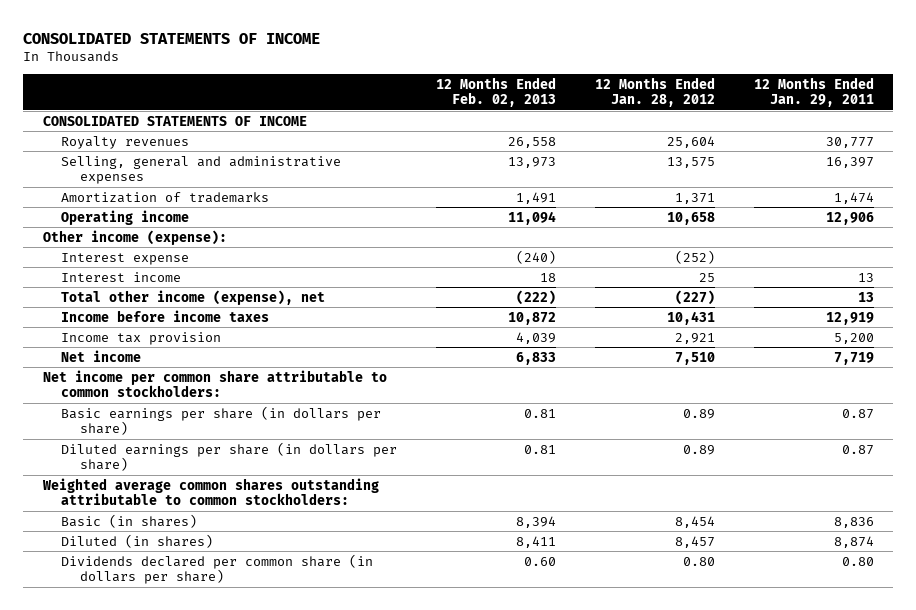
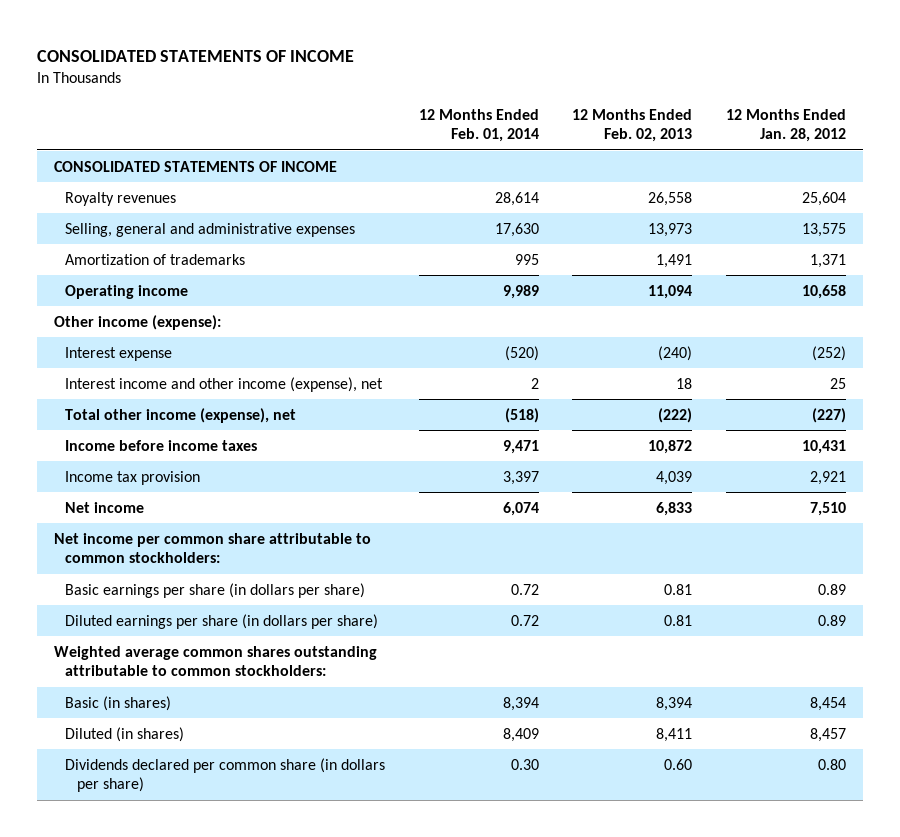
[753,76,874,108] 12 Months Ended Jan. 29, 2011 -> none
none -> [418,108,539,143] 12 Months Ended Feb. 01, 2014
[61,271,182,282] Interest income -> [65,376,384,392] Interest income and other income (expense), net

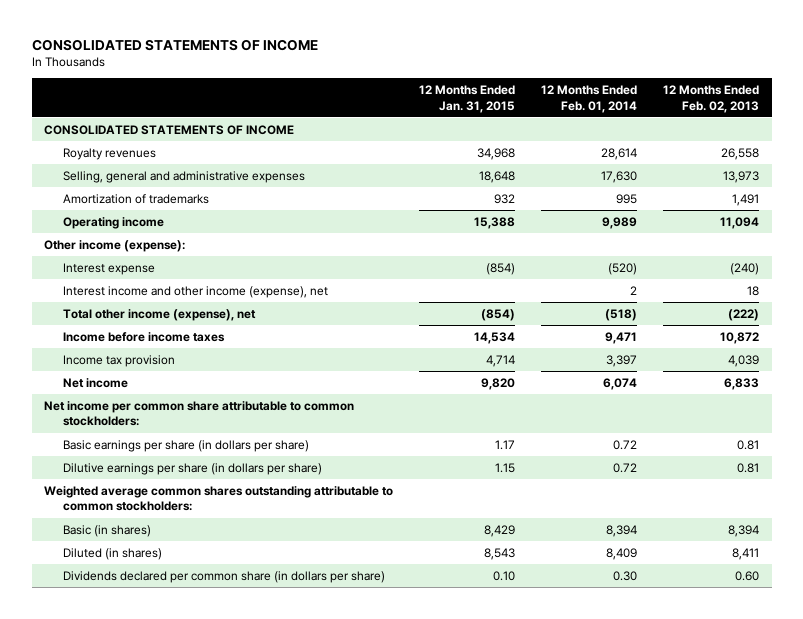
[725,108,846,143] 12 Months Ended Jan. 28, 2012 -> none
none -> [419,85,516,113] 12 Months Ended Jan. 31, 2015
[65,613,379,629] Diluted earnings per share (in dollars per share) -> [63,462,323,475] Dilutive earnings per share (in dollars per share)

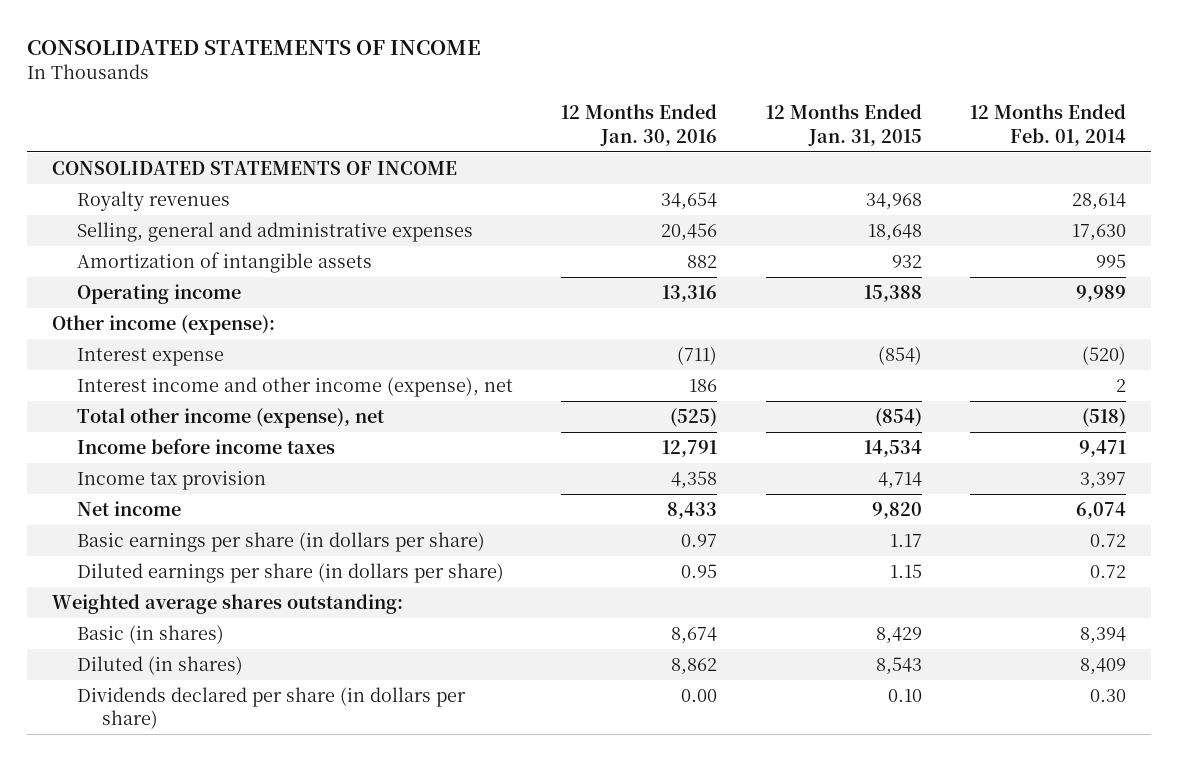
[662,85,759,113] 12 Months Ended Feb. 02, 2013 -> none
none -> [561,104,718,146] 12 Months Ended Jan. 30, 2016
[63,193,210,204] Amortization of trademarks -> [76,251,372,273] Amortization of intangible assets
[44,400,355,427] Net income per common share attributable to common stockholders: -> none
[63,462,323,475] Dilutive earnings per share (in dollars per share) -> [76,562,504,583] Diluted earnings per share (in dollars per share)
[44,485,394,512] Weighted average common shares outstanding attributable to common stockholders: -> [51,593,403,614] Weighted average shares outstanding:
[63,570,386,583] Dividends declared per common share (in dollars per share) -> [76,686,466,730] Dividends declared per share (in dollars per share)

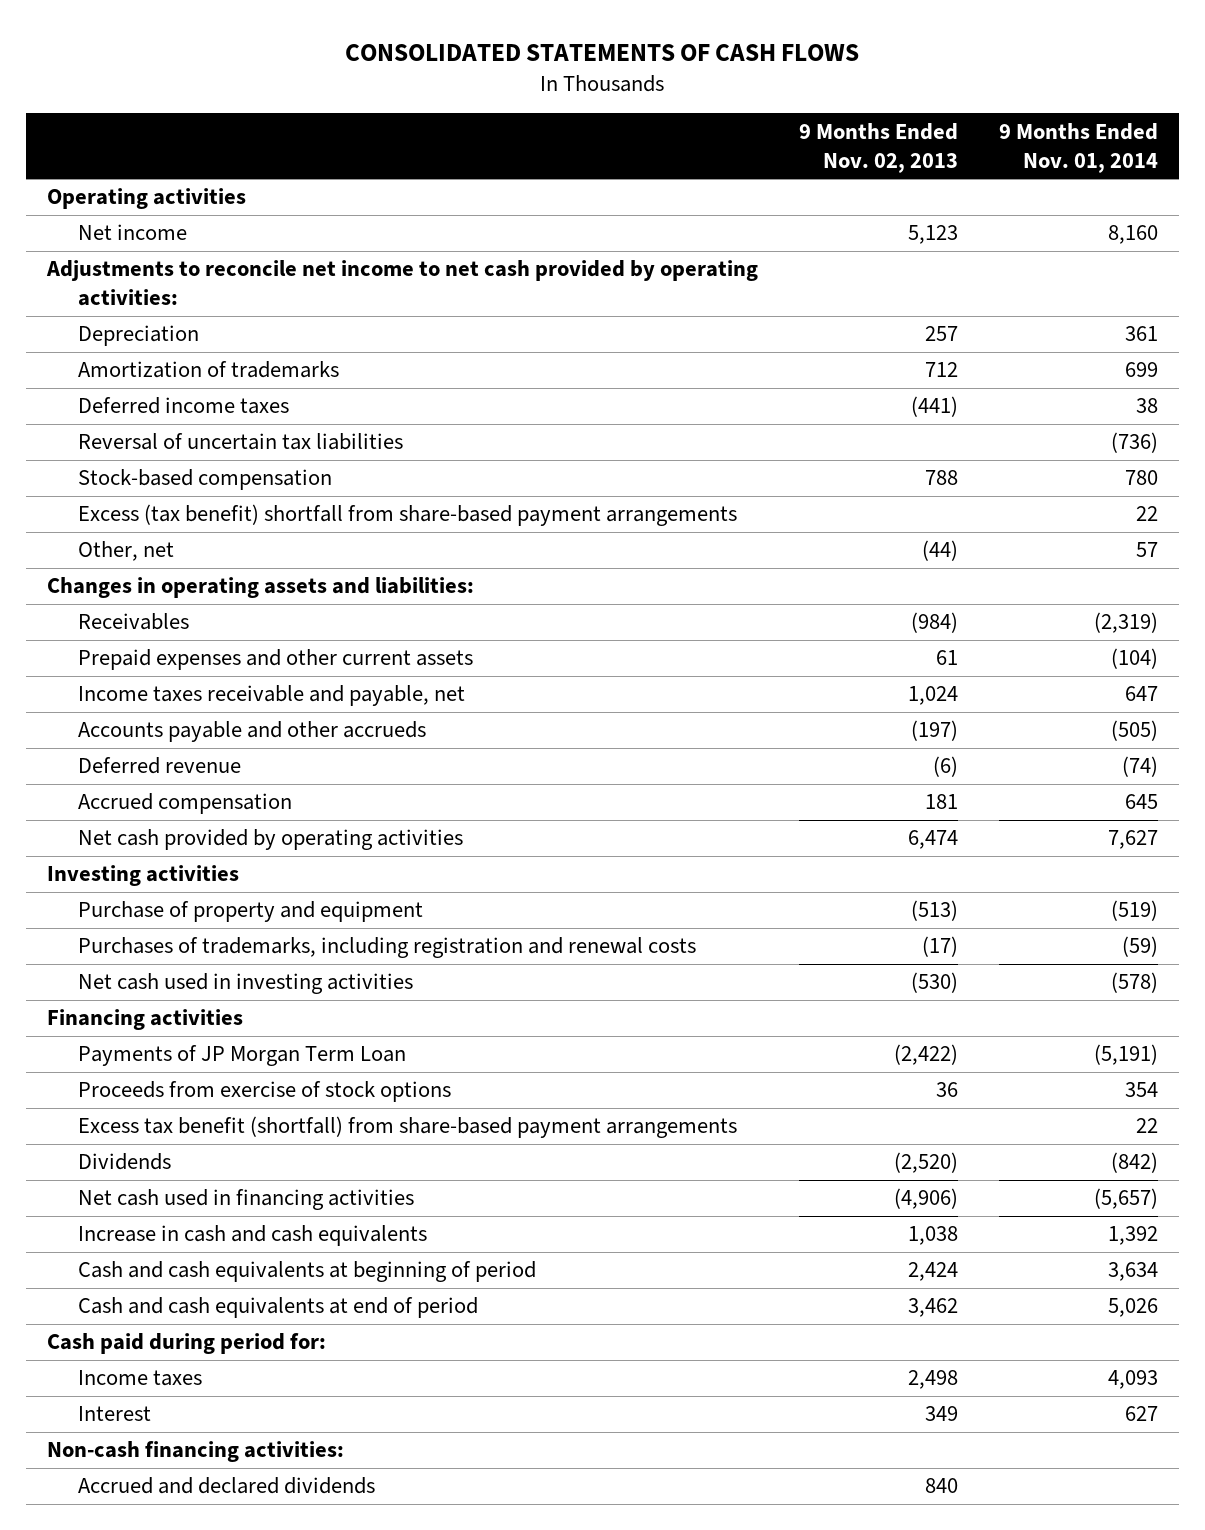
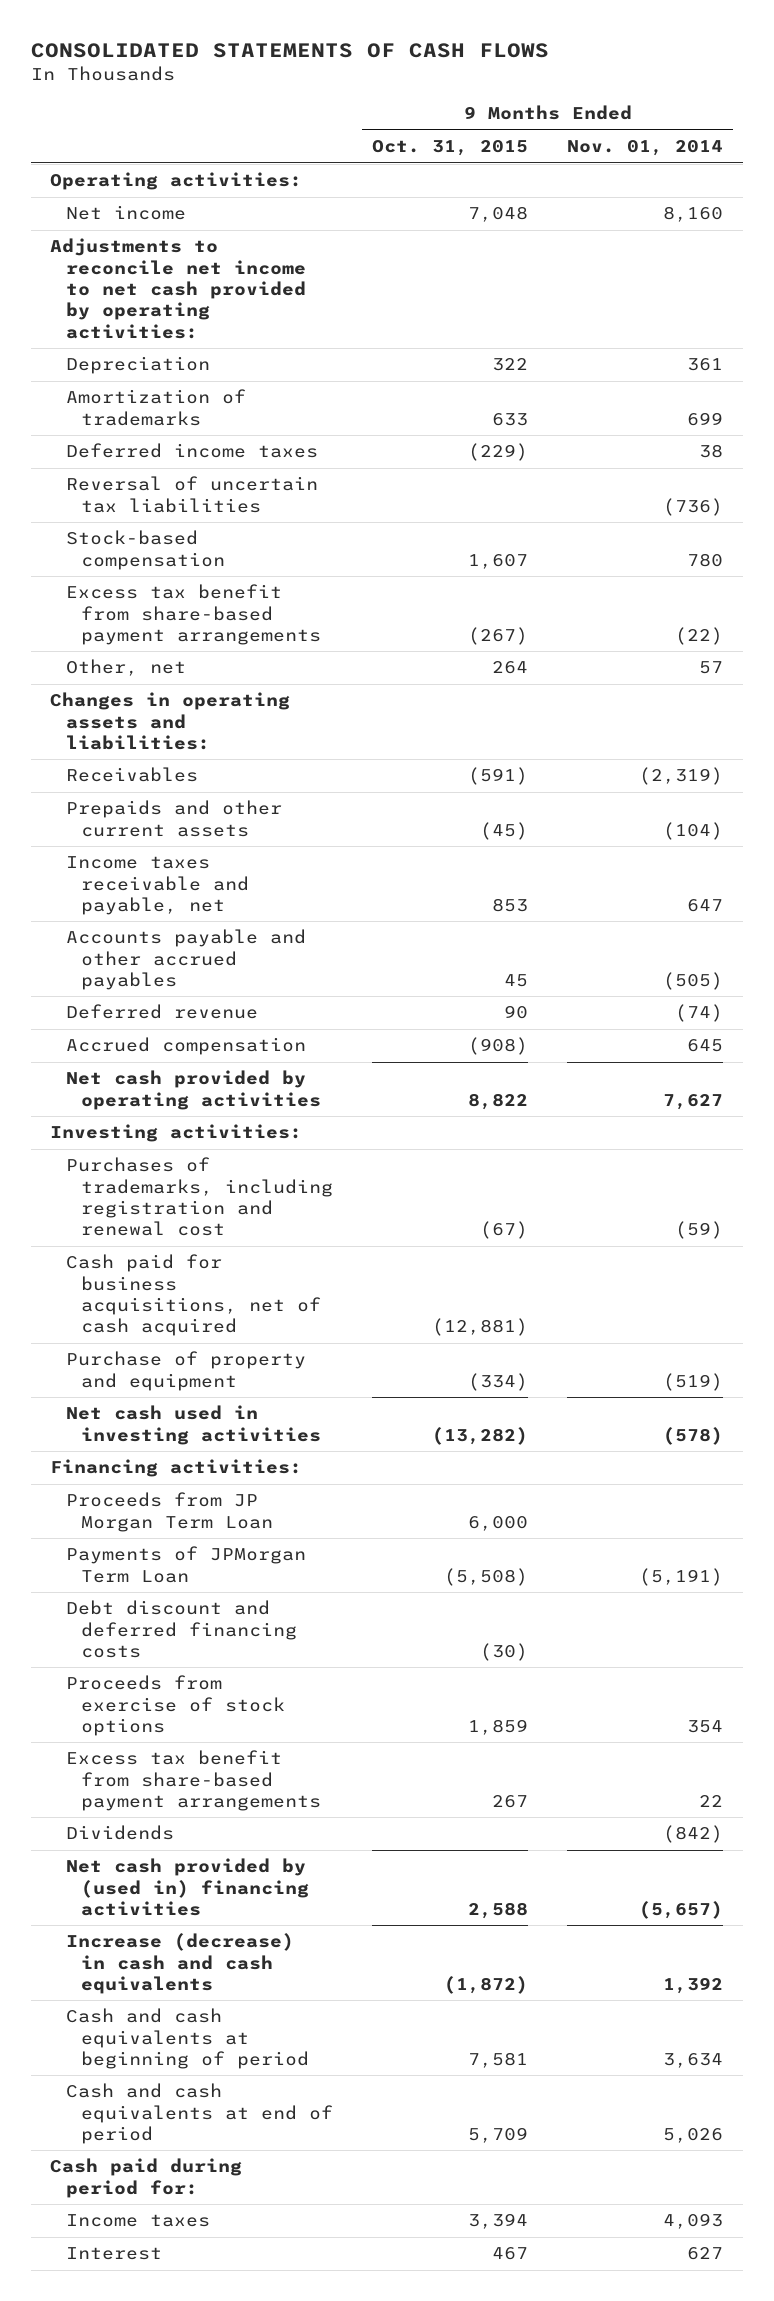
[798,122,958,173] 9 Months Ended Nov. 02, 2013 -> none
none -> [372,140,529,157] Oct. 31, 2015
[46,188,246,210] Operating activities -> [50,172,303,191] Operating activities:
[77,504,737,527] Excess (tax benefit) shortfall from share-based payment arrangements -> [65,584,321,646] Excess tax benefit from share-based payment arrangements
[1135,506,1158,522] 22 -> [675,627,724,646] (22)
[77,649,473,671] Prepaid expenses and other current assets -> [65,800,282,837] Prepaids and other current assets
[77,721,426,743] Accounts payable and other accrueds -> [65,929,306,991] Accounts payable and other accrued payables
[46,865,239,887] Investing activities -> [50,1124,303,1143] Investing activities:
none -> [65,1157,333,1237] Purchases of trademarks, including registration and renewal cost
none -> [65,1254,321,1337] Cash paid for business acquisitions, net of cash acquired
[77,937,696,959] Purchases of trademarks, including registration and renewal costs -> none
[46,1009,243,1031] Financing activities -> [50,1459,303,1478] Financing activities:
none -> [65,1492,273,1532] Proceeds from JP Morgan Term Loan
[77,1045,406,1067] Payments of JP Morgan Term Loan -> [65,1546,306,1583] Payments of JPMorgan Term Loan
none -> [65,1600,297,1659] Debt discount and deferred financing costs
[77,1116,737,1139] Excess tax benefit (shortfall) from share-based payment arrangements -> [65,1750,321,1812] Excess tax benefit from share-based payment arrangements
[77,1189,414,1211] Net cash used in financing activities -> [65,1858,309,1917] Net cash provided by (used in) financing activities
[77,1225,427,1247] Increase in cash and cash equivalents -> [65,1933,294,1995] Increase (decrease) in cash and cash equivalents
[46,1441,344,1463] Non-cash financing activities: -> none
[77,1477,375,1495] Accrued and declared dividends -> none

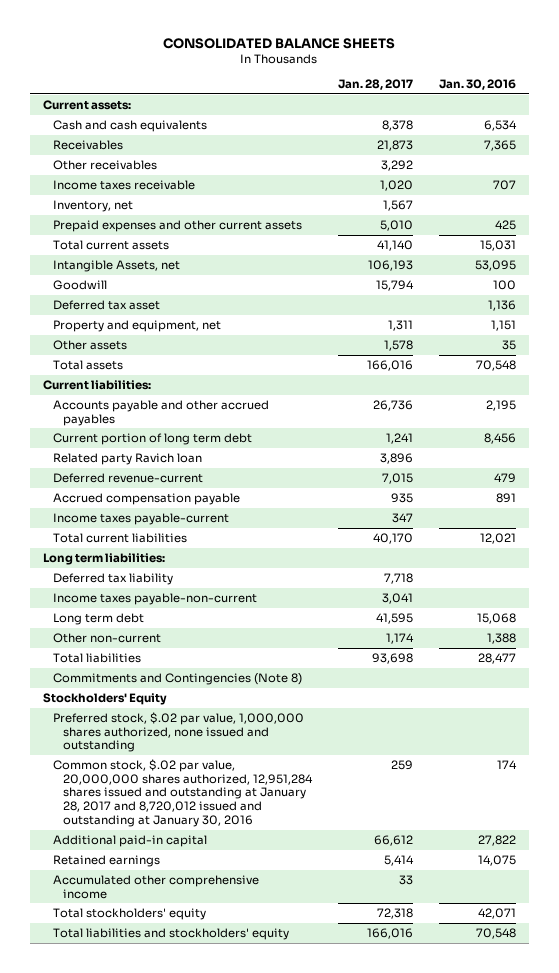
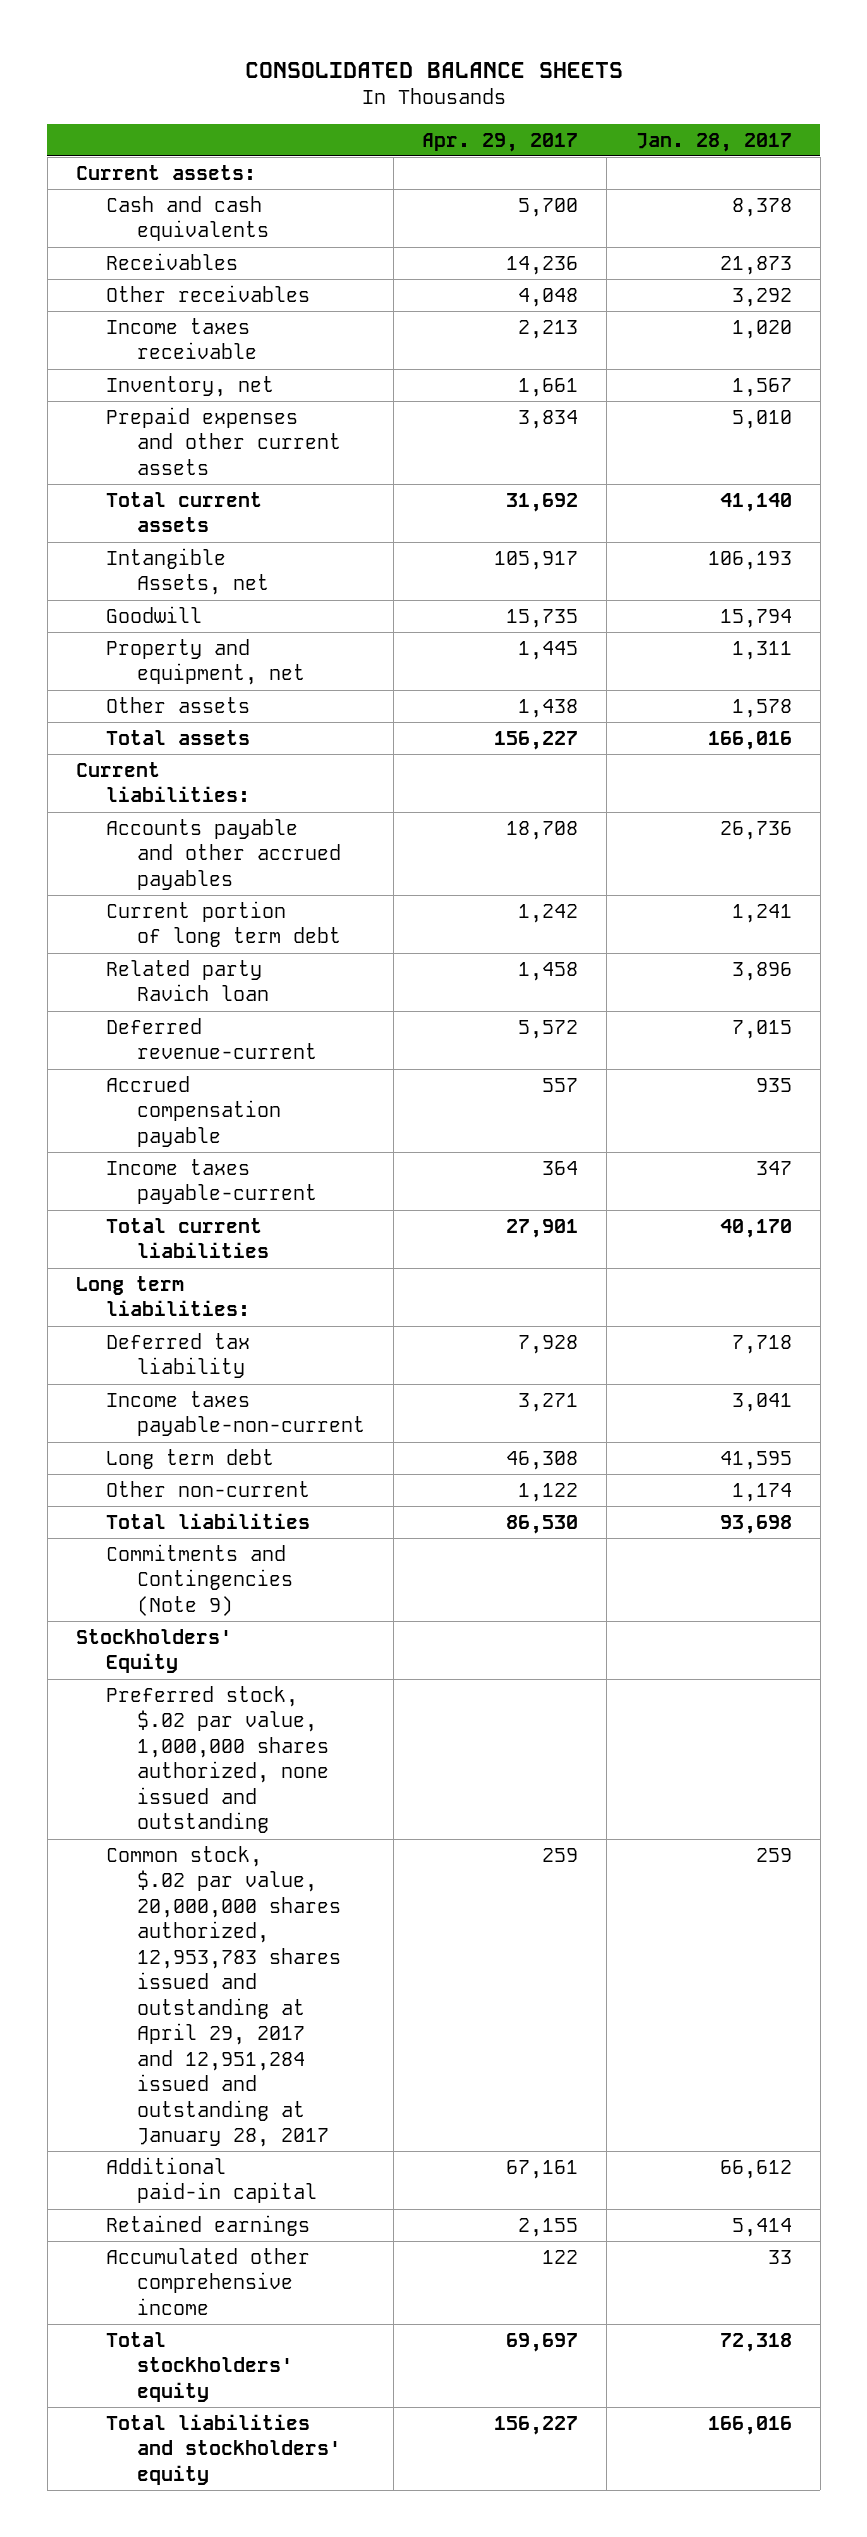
[439,79,517,91] Jan. 30, 2016 -> none
none -> [422,132,579,152] Apr. 29, 2017
[53,299,161,310] Deferred tax asset -> none
[53,672,303,685] Commitments and Contingencies (Note 8) -> [106,1543,293,1616] Commitments and Contingencies (Note 9)
[53,758,314,827] Common stock, $.02 par value, 20,000,000 shares authorized, 12,951,284 shares issued and outstanding at January 28, 2017 and 8,720,012 issued and outstanding at January 30, 2016 -> [106,1845,341,2148] Common stock, $.02 par value, 20,000,000 shares authorized, 12,953,783 shares issued and outstanding at April 29, 2017 and 12,951,284 issued and outstanding at January 28, 2017

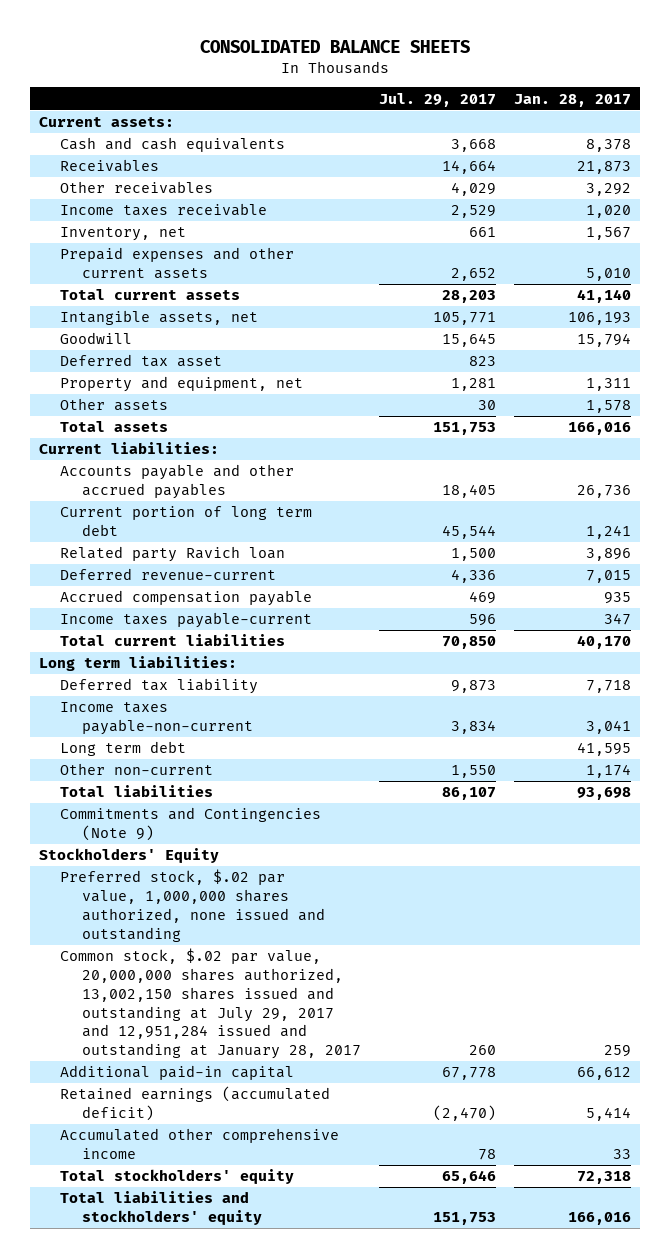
[422,132,579,152] Apr. 29, 2017 -> none
none -> [378,92,496,107] Jul. 29, 2017
[106,547,269,596] Intangible Assets, net -> [60,310,259,326] Intangible assets, net
none -> [60,354,223,368] Deferred tax asset
[106,1845,341,2148] Common stock, $.02 par value, 20,000,000 shares authorized, 12,953,783 shares issued and outstanding at April 29, 2017 and 12,951,284 issued and outstanding at January 28, 2017 -> [60,948,361,1060] Common stock, $.02 par value, 20,000,000 shares authorized, 13,002,150 shares issued and outstanding at July 29, 2017 and 12,951,284 issued and outstanding at January 28, 2017
[106,2214,311,2236] Retained earnings -> [60,1086,331,1122] Retained earnings (accumulated deficit)

